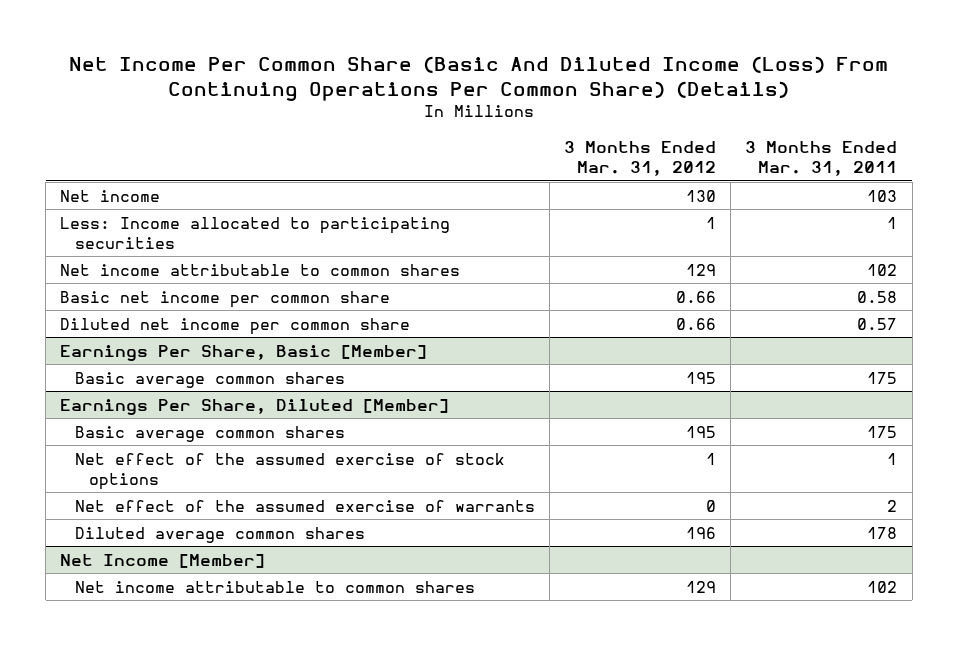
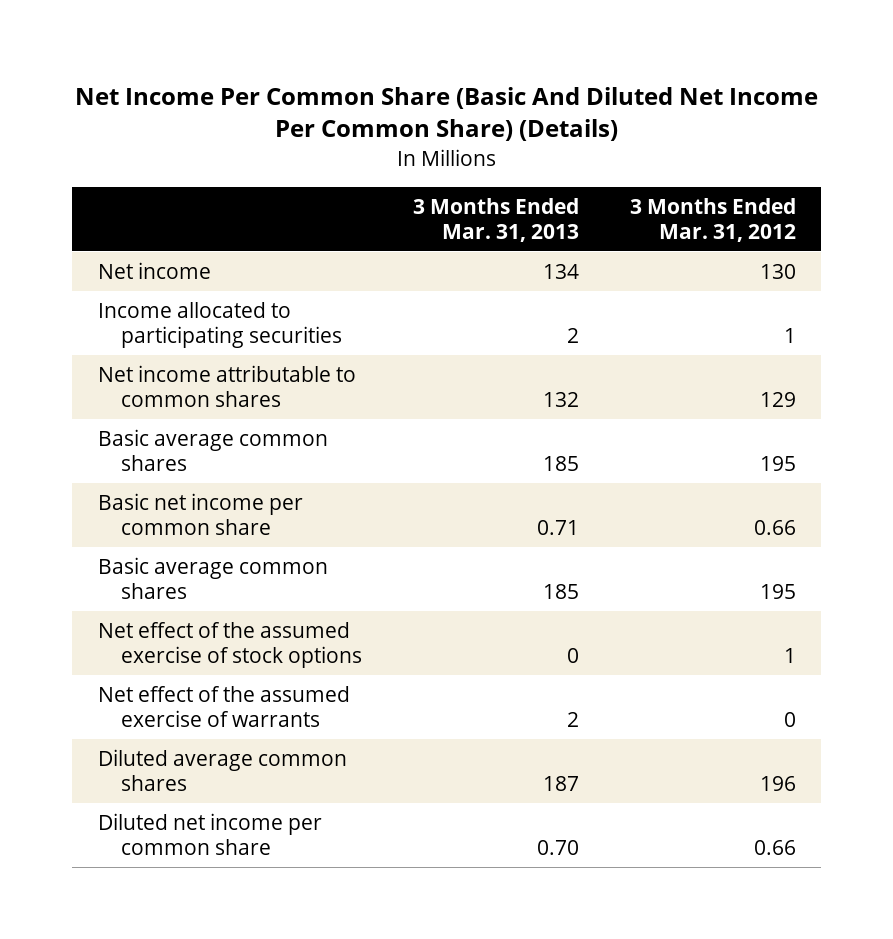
[68,55,888,101] Net Income Per Common Share (Basic And Diluted Income (Loss) From Continuing Operations Per Common Share) (Details) -> [74,86,818,142] Net Income Per Common Share (Basic And Diluted Net Income Per Common Share) (Details)
[745,141,898,177] 3 Months Ended Mar. 31, 2011 -> none
none -> [412,197,579,242] 3 Months Ended Mar. 31, 2013
[60,216,451,249] Less: Income allocated to participating securities -> [97,301,342,349] Income allocated to participating securities
[60,344,428,361] Earnings Per Share, Basic [Member] -> none
[60,398,450,415] Earnings Per Share, Diluted [Member] -> none
[60,290,391,308] Basic net income per common share -> [97,492,303,536] Basic net income per common share
[60,553,266,568] Net Income [Member] -> none
[74,580,475,593] Net income attributable to common shares -> none
[60,317,411,335] Diluted net income per common share -> [97,812,322,856] Diluted net income per common share

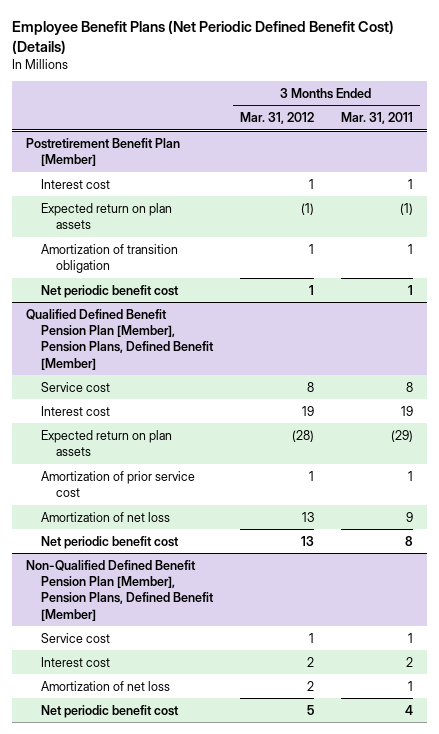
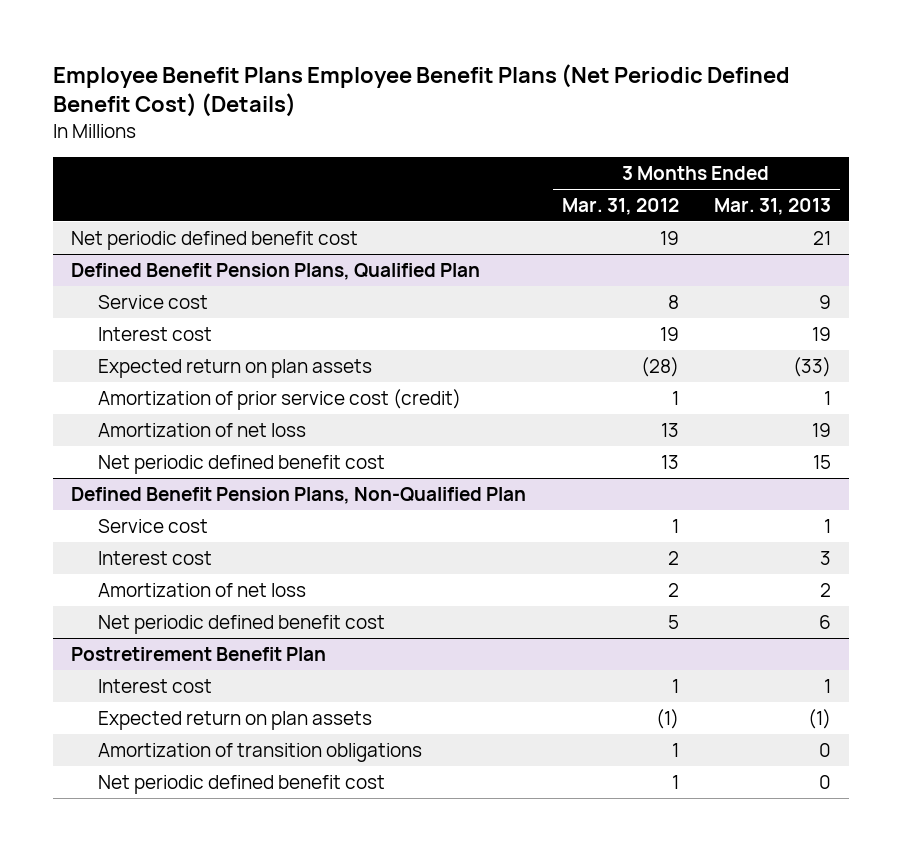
[12,19,395,54] Employee Benefit Plans (Net Periodic Defined Benefit Cost) (Details) -> [52,63,790,118] Employee Benefit Plans Employee Benefit Plans (Net Periodic Defined Benefit Cost) (Details)
[341,112,414,125] Mar. 31, 2011 -> none
none -> [714,197,832,215] Mar. 31, 2013
[25,137,180,167] Postretirement Benefit Plan [Member] -> none
[40,178,110,189] Interest cost -> none
[40,202,172,230] Expected return on plan assets -> none
[40,243,178,274] Amortization of transition obligation -> none
[40,284,179,298] Net periodic benefit cost -> [70,230,358,250] Net periodic defined benefit cost
[308,284,314,295] 1 -> [659,230,679,245] 19
[25,308,214,370] Qualified Defined Benefit Pension Plan [Member], Pension Plans, Defined Benefit [Member] -> [70,262,480,280] Defined Benefit Pension Plans, Qualified Plan
[40,470,195,498] Amortization of prior service cost -> [97,388,461,410] Amortization of prior service cost (credit)
[40,535,179,549] Net periodic benefit cost -> [97,454,385,474] Net periodic defined benefit cost
[25,559,214,621] Non-Qualified Defined Benefit Pension Plan [Member], Pension Plans, Defined Benefit [Member] -> [70,486,526,504] Defined Benefit Pension Plans, Non-Qualified Plan
[40,704,179,718] Net periodic benefit cost -> [97,614,385,634] Net periodic defined benefit cost
none -> [70,646,326,661] Postretirement Benefit Plan
none -> [97,678,212,693] Interest cost
none -> [97,710,372,730] Expected return on plan assets
none -> [97,742,422,762] Amortization of transition obligations
none -> [97,774,385,794] Net periodic defined benefit cost

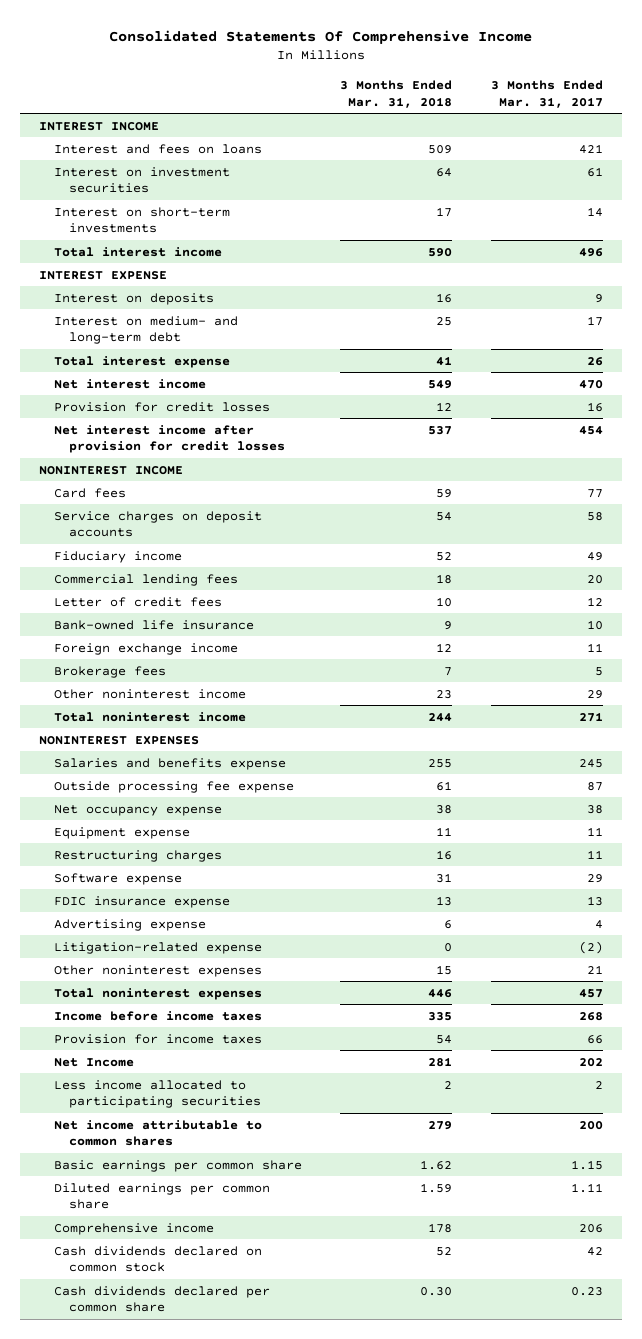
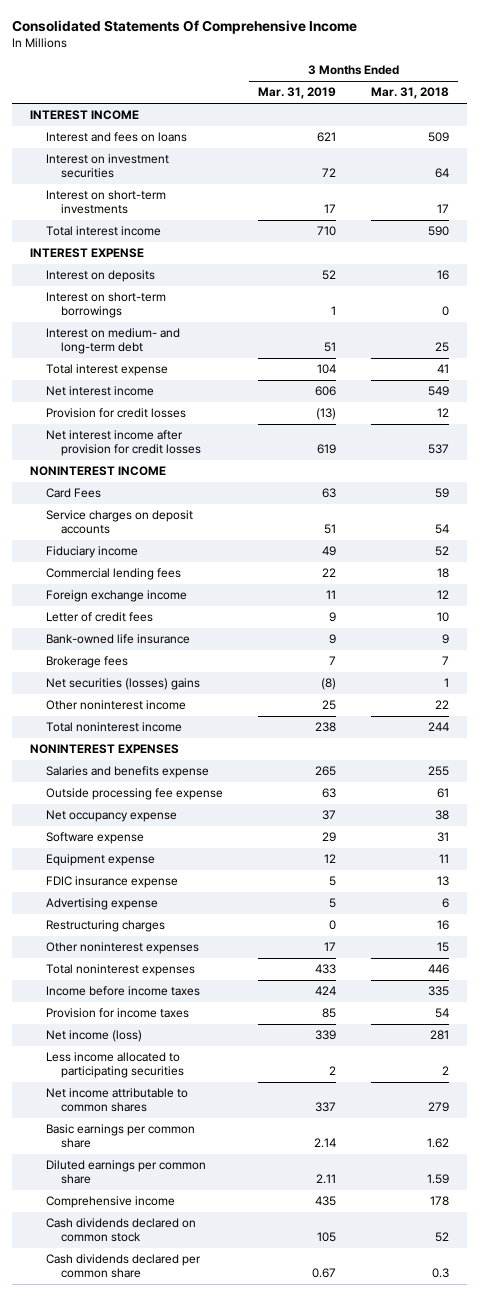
[490,79,603,108] 3 Months Ended Mar. 31, 2017 -> none
none -> [258,87,337,100] Mar. 31, 2019
none -> [45,292,166,319] Interest on short-term borrowings
[54,487,127,498] Card fees -> [45,488,101,499] Card Fees
[54,642,239,655] Foreign exchange income -> [45,590,187,603] Foreign exchange income
none -> [45,678,200,691] Net securities (losses) gains
[436,689,453,699] 23 -> [435,700,450,710] 22
[54,826,191,839] Equipment expense -> [45,854,155,867] Equipment expense
[54,941,263,954] Litigation-related expense -> none
[54,849,223,862] Restructuring charges -> [45,920,165,933] Restructuring charges
[54,1057,135,1067] Net Income -> [45,1030,142,1043] Net income (loss)
[420,1286,453,1296] 0.30 -> [432,1268,450,1279] 0.3

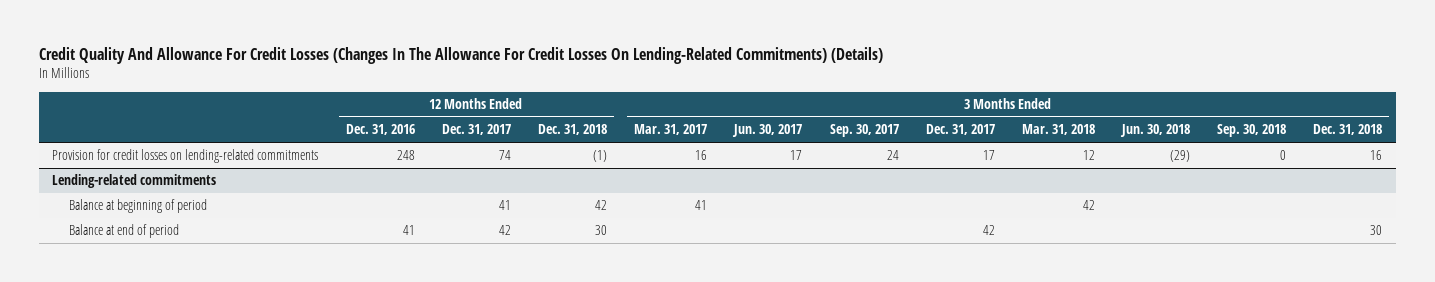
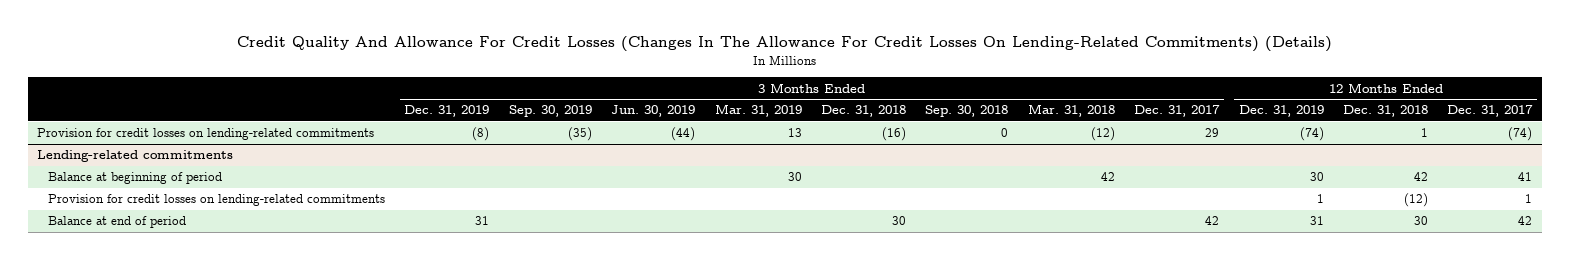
[345,124,415,136] Dec. 31, 2016 -> none
[634,124,708,136] Mar. 31, 2017 -> none
[732,124,803,138] Jun. 30, 2017 -> none
[829,124,899,138] Sep. 30, 2017 -> none
[1120,124,1191,138] Jun. 30, 2018 -> none
none -> [404,105,490,118] Dec. 31, 2019
none -> [508,105,592,118] Sep. 30, 2019
none -> [611,105,696,118] Jun. 30, 2019
none -> [714,104,802,118] Mar. 31, 2019
none -> [1238,105,1324,118] Dec. 31, 2019
[498,150,511,161] 74 -> [1508,127,1533,142] (74)
[592,150,607,163] (1) -> [1421,128,1429,138] 1
[982,150,995,161] 17 -> [1205,128,1220,138] 29
[1082,150,1095,161] 12 -> [1090,127,1115,142] (12)
[1370,150,1383,161] 16 -> [882,127,907,142] (16)
none -> [48,194,386,207] Provision for credit losses on lending-related commitments

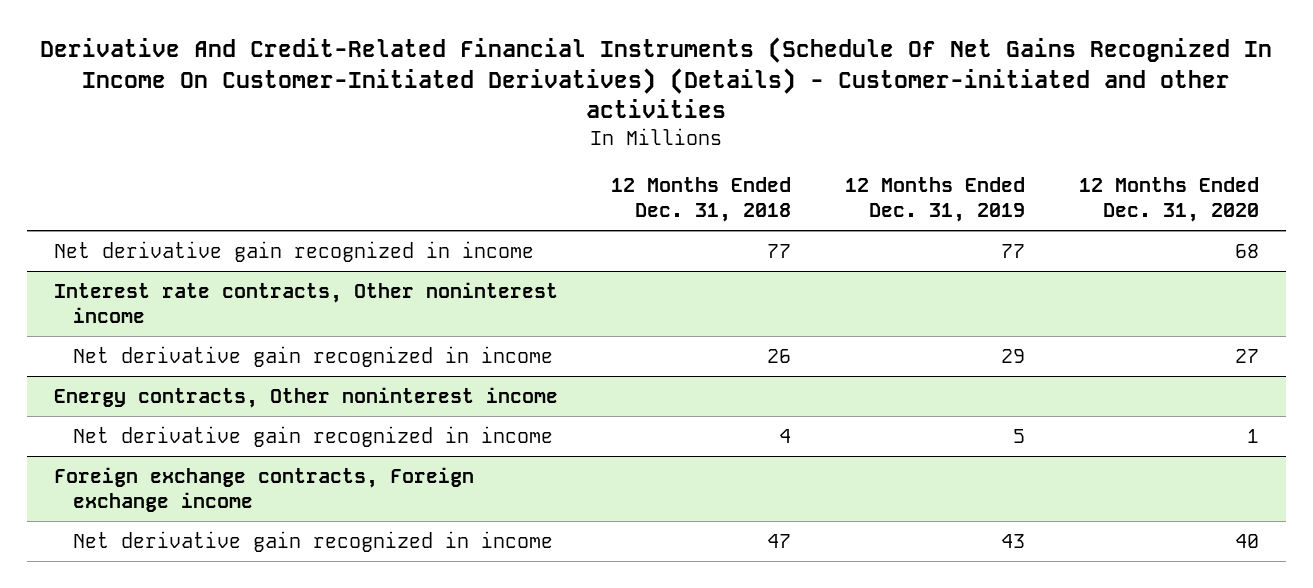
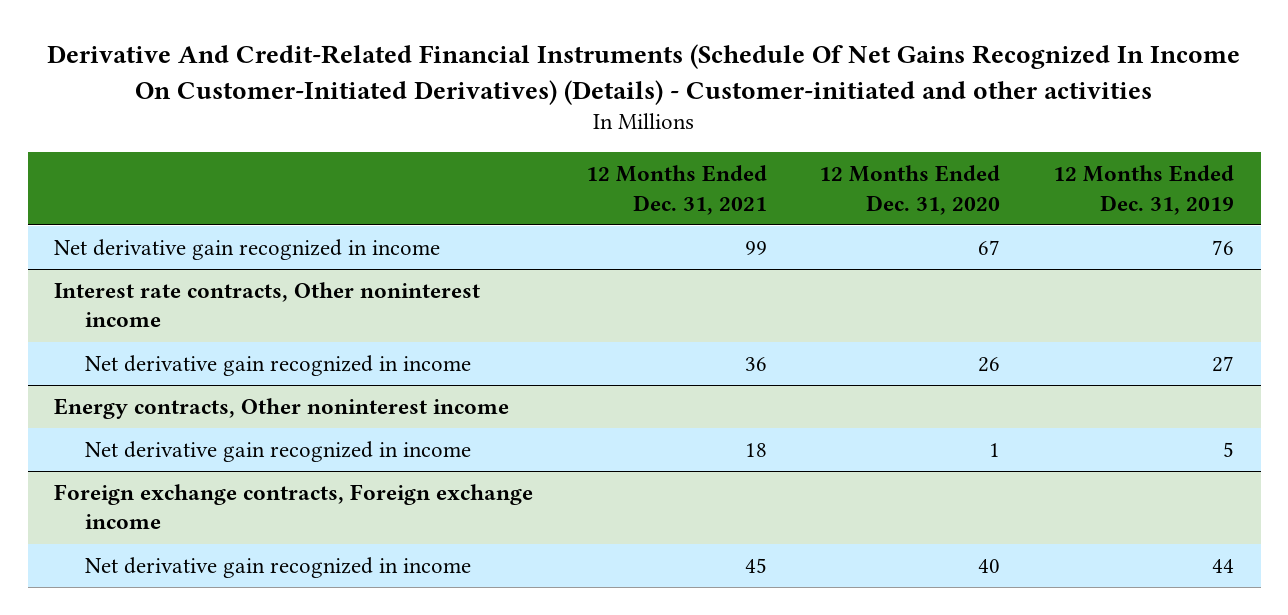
[611,176,792,223] 12 Months Ended Dec. 31, 2018 -> none
none -> [585,165,767,215] 12 Months Ended Dec. 31, 2021
[1001,243,1026,258] 77 -> [1212,239,1235,255] 76
[1235,243,1260,258] 68 -> [978,239,1001,255] 67
[1001,348,1026,363] 29 -> [1212,355,1235,372] 27
[1235,348,1260,363] 27 -> [978,356,1001,372] 26
[1001,533,1026,548] 43 -> [1212,558,1235,573] 44

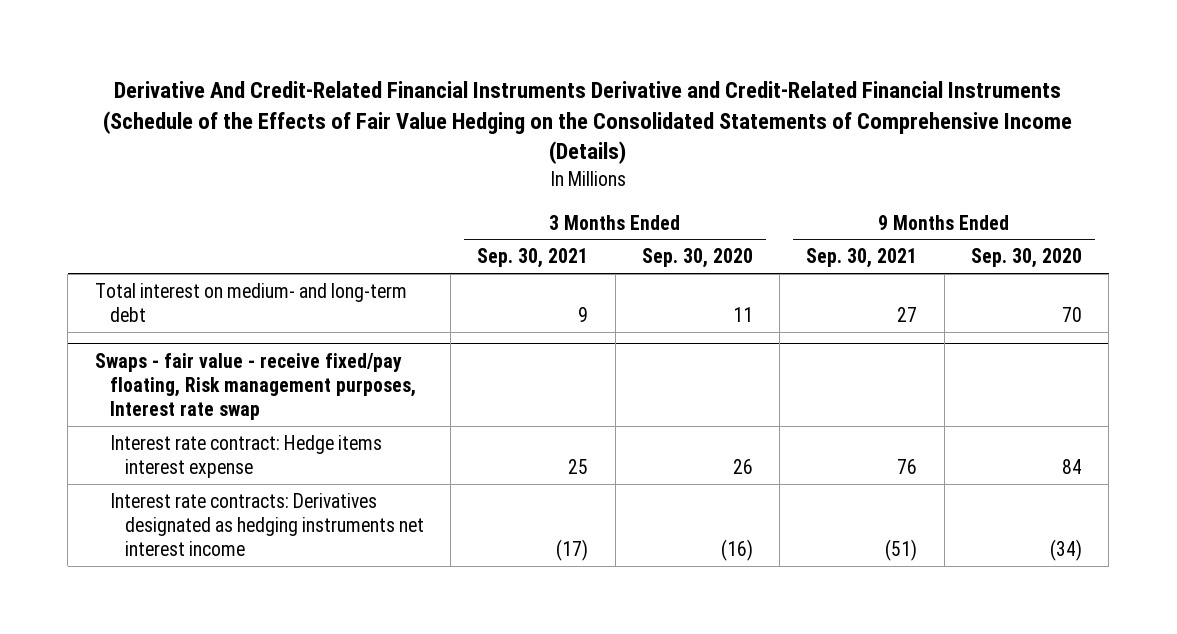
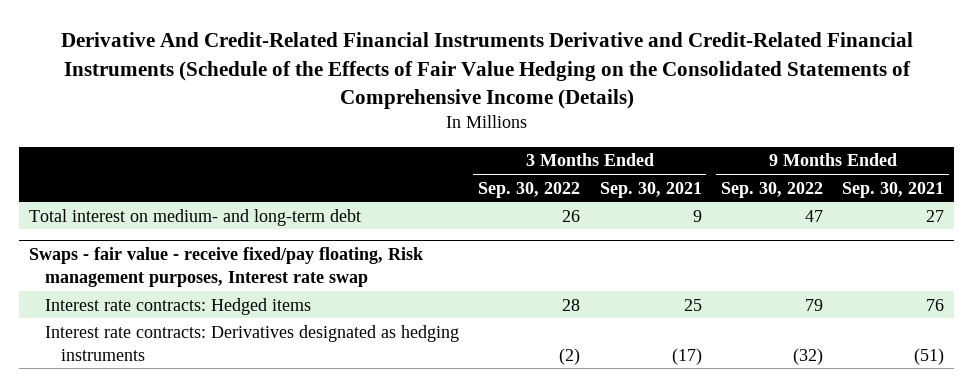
[641,248,753,269] Sep. 30, 2020 -> none
[970,248,1082,269] Sep. 30, 2020 -> none
none -> [478,181,581,198] Sep. 30, 2022
none -> [720,181,823,198] Sep. 30, 2022
[109,434,382,478] Interest rate contract: Hedge items interest expense -> [44,297,311,315] Interest rate contracts: Hedged items
[109,492,424,556] Interest rate contracts: Derivatives designated as hedging instruments net interest income -> [44,324,459,361] Interest rate contracts: Derivatives designated as hedging instruments

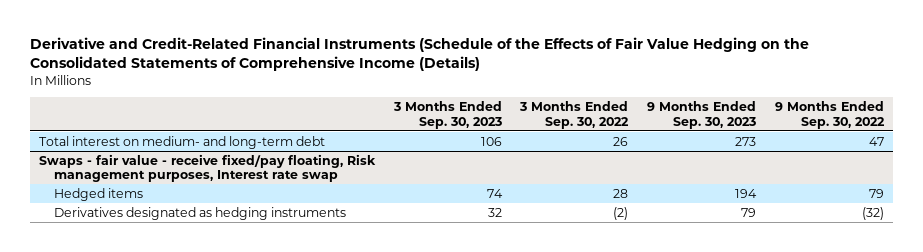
[60,32,913,109] Derivative And Credit-Related Financial Instruments Derivative and Credit-Related Financial Instruments (Schedule of the Effects of Fair Value Hedging on the Consolidated Statements of Comprehensive Income (Details) -> [29,37,809,72] Derivative and Credit-Related Financial Instruments (Schedule of the Effects of Fair Value Hedging on the Consolidated Statements of Comprehensive Income (Details)
[599,181,702,198] Sep. 30, 2021 -> none
[842,181,945,198] Sep. 30, 2021 -> none
none -> [392,101,502,129] 3 Months Ended Sep. 30, 2023
none -> [647,101,757,129] 9 Months Ended Sep. 30, 2023
[44,297,311,315] Interest rate contracts: Hedged items -> [54,187,144,201] Hedged items
[44,324,459,361] Interest rate contracts: Derivatives designated as hedging instruments -> [54,206,347,220] Derivatives designated as hedging instruments

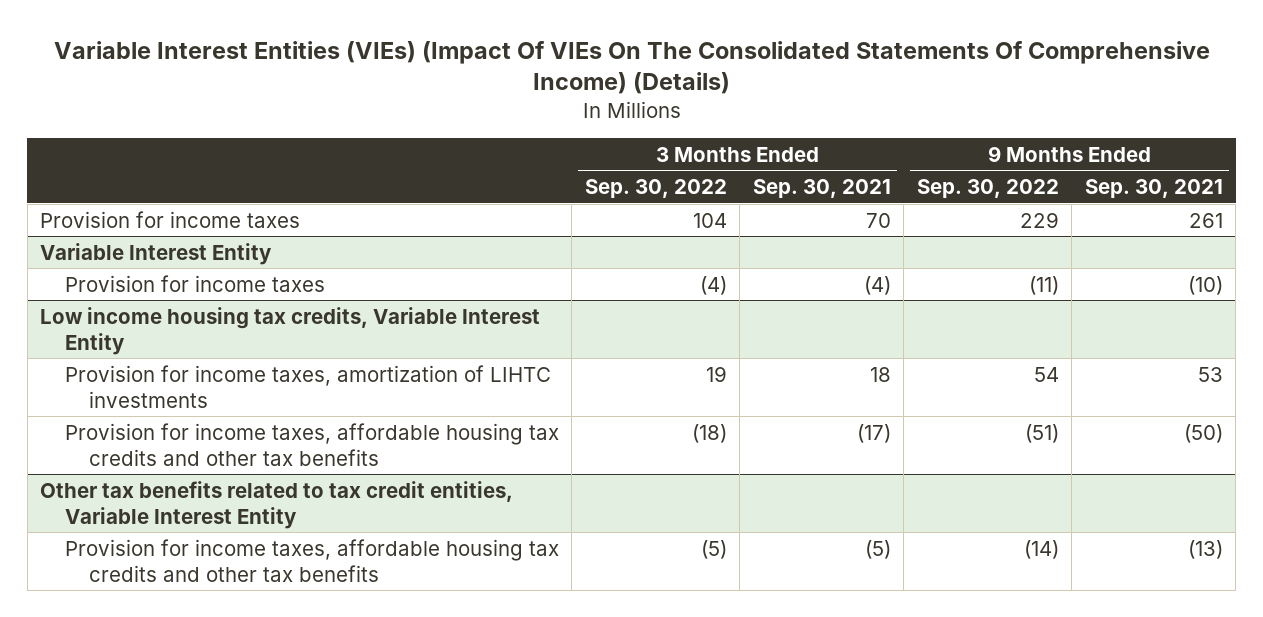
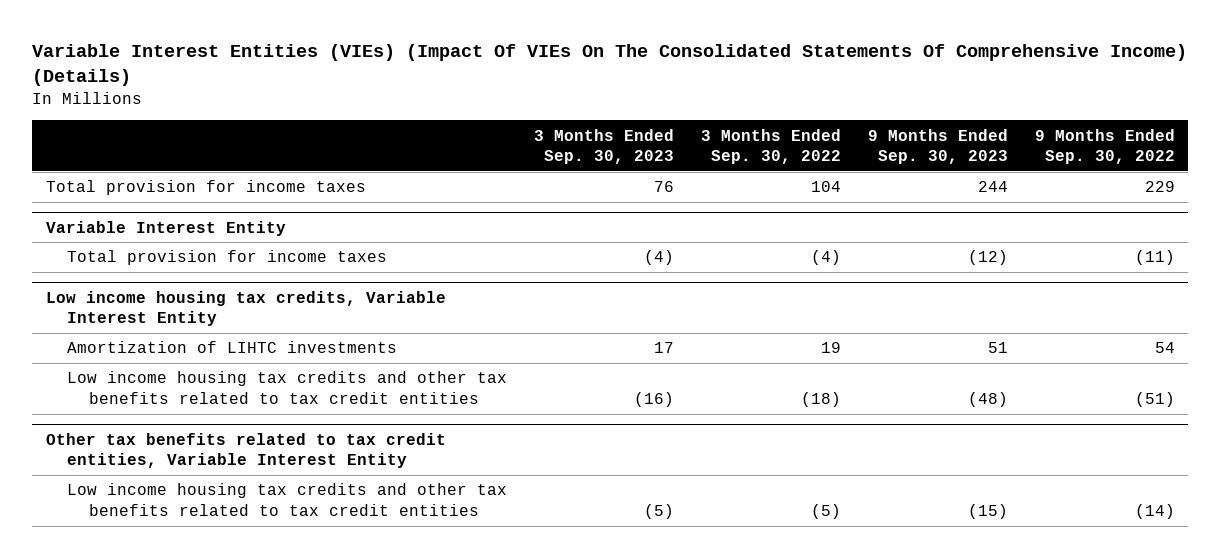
[752,179,891,199] Sep. 30, 2021 -> none
[1084,179,1223,199] Sep. 30, 2021 -> none
none -> [534,128,675,165] 3 Months Ended Sep. 30, 2023
none -> [867,128,1008,165] 9 Months Ended Sep. 30, 2023
[40,210,301,228] Provision for income taxes -> [45,180,366,196] Total provision for income taxes
[64,274,325,292] Provision for income taxes -> [67,250,388,266] Total provision for income taxes
[64,364,551,408] Provision for income taxes, amortization of LIHTC investments -> [67,341,398,354] Amortization of LIHTC investments
[64,422,559,466] Provision for income taxes, affordable housing tax credits and other tax benefits -> [67,371,508,405] Low income housing tax credits and other tax benefits related to tax credit entities
[64,538,559,582] Provision for income taxes, affordable housing tax credits and other tax benefits -> [67,483,508,517] Low income housing tax credits and other tax benefits related to tax credit entities

